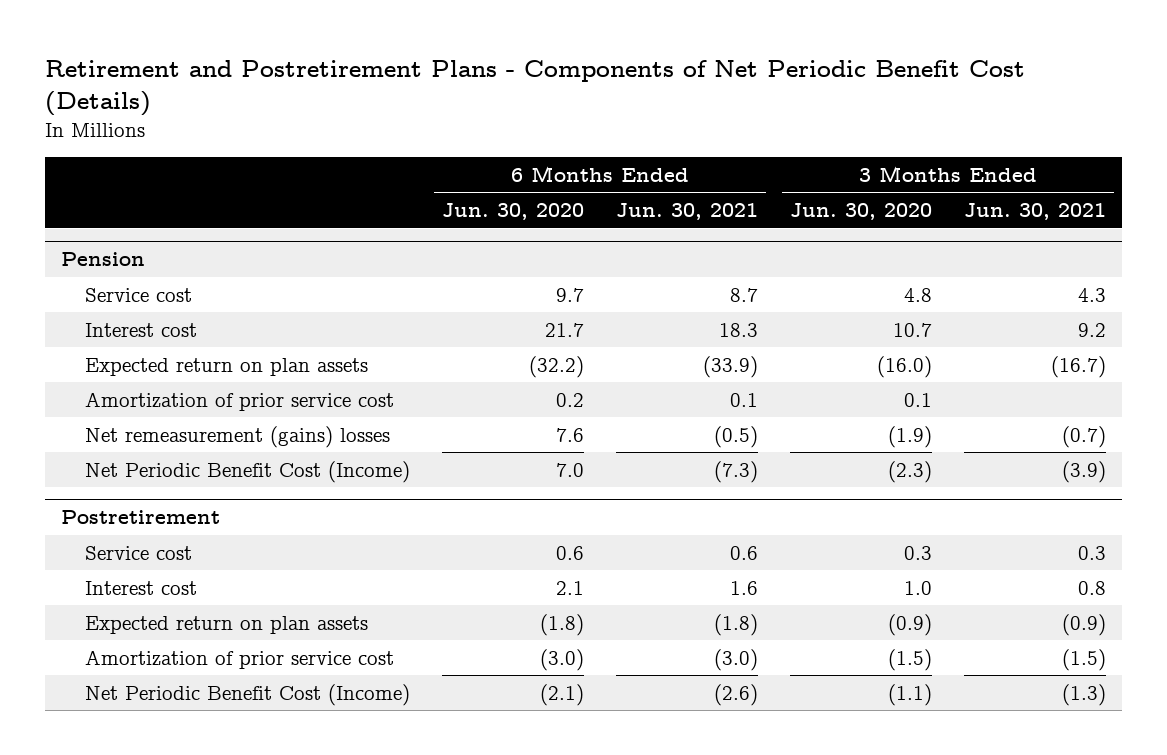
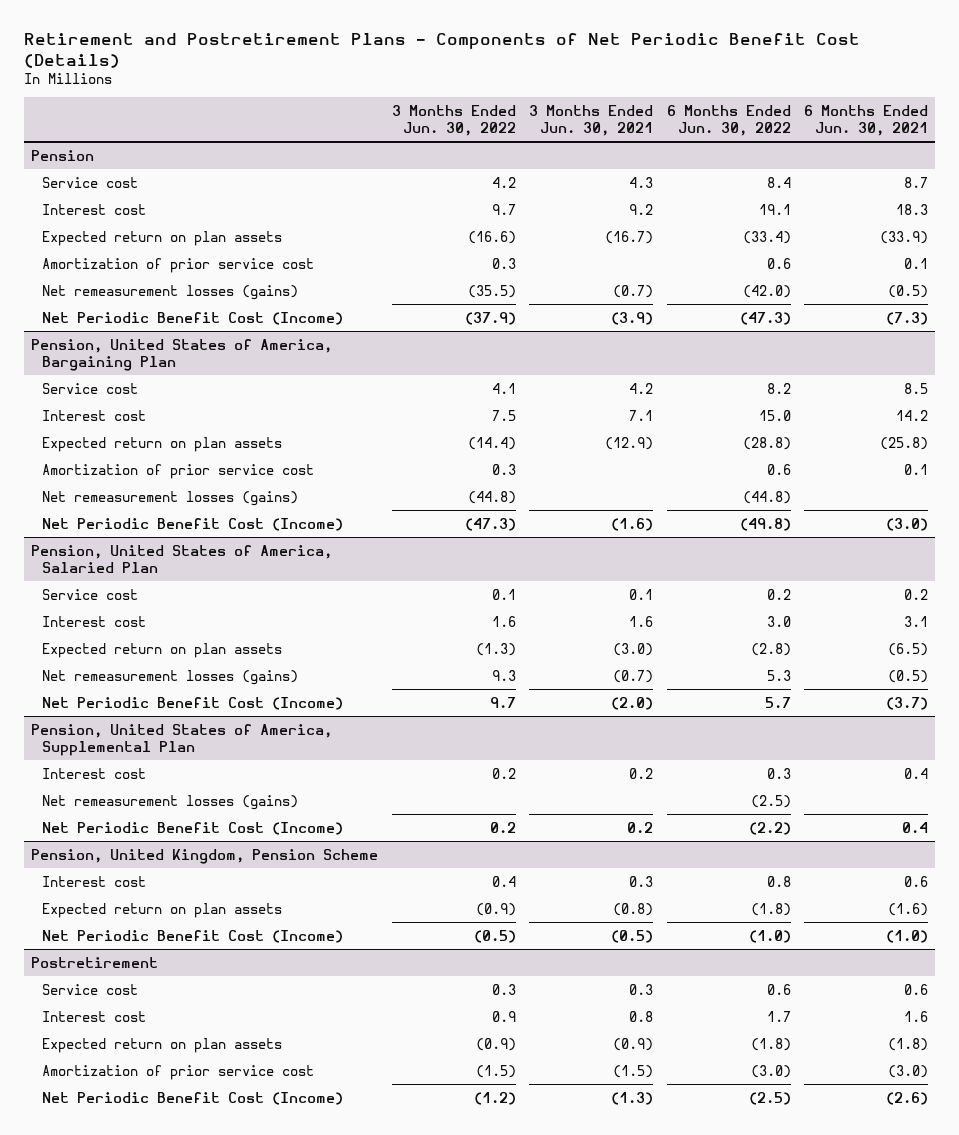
[441,203,584,221] Jun. 30, 2020 -> none
[789,203,932,221] Jun. 30, 2020 -> none
none -> [391,104,516,136] 3 Months Ended Jun. 30, 2022
none -> [666,104,791,136] 6 Months Ended Jun. 30, 2022
[84,425,390,448] Net remeasurement (gains) losses -> [42,284,299,300] Net remeasurement losses (gains)
none -> [31,338,333,371] Pension, United States of America, Bargaining Plan
none -> [42,382,139,394] Service cost
none -> [42,409,147,421] Interest cost
none -> [42,436,283,452] Expected return on plan assets
none -> [42,463,315,479] Amortization of prior service cost
none -> [42,490,299,506] Net remeasurement losses (gains)
none -> [42,517,344,531] Net Periodic Benefit Cost (Income)
none -> [31,544,333,573] Pension, United States of America, Salaried Plan
none -> [42,588,139,600] Service cost
none -> [42,615,147,627] Interest cost
none -> [42,642,283,658] Expected return on plan assets
none -> [42,669,299,685] Net remeasurement losses (gains)
none -> [42,696,344,710] Net Periodic Benefit Cost (Income)
none -> [31,723,333,756] Pension, United States of America, Supplemental Plan
none -> [42,767,147,779] Interest cost
none -> [42,794,299,810] Net remeasurement losses (gains)
none -> [42,821,344,835] Net Periodic Benefit Cost (Income)
none -> [31,848,379,864] Pension, United Kingdom, Pension Scheme
none -> [42,875,147,887] Interest cost
none -> [42,902,283,918] Expected return on plan assets
none -> [42,929,344,943] Net Periodic Benefit Cost (Income)

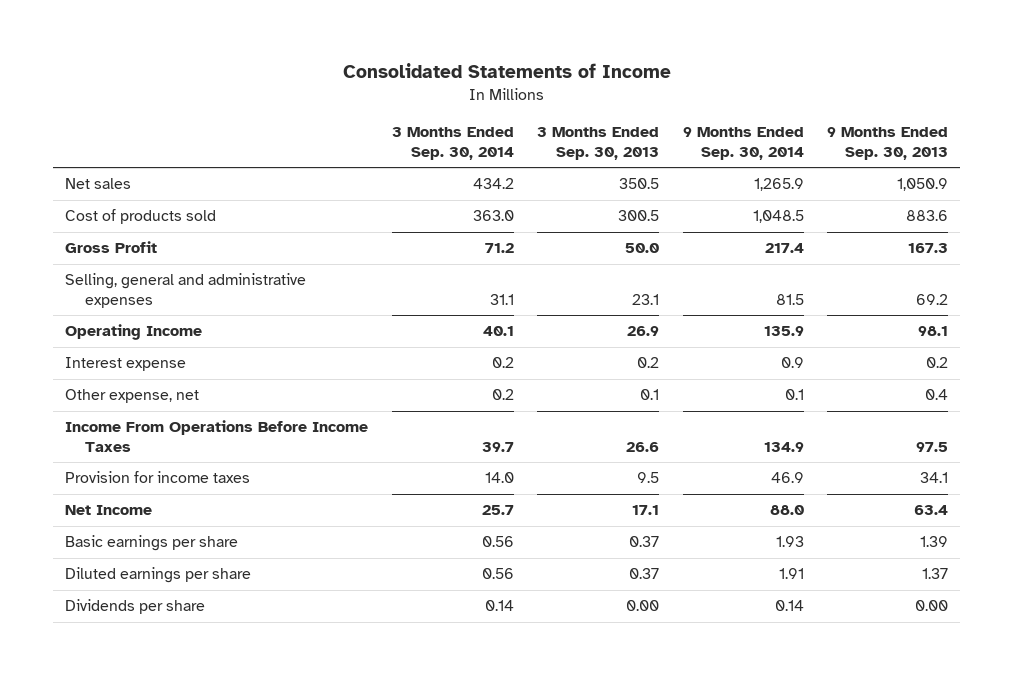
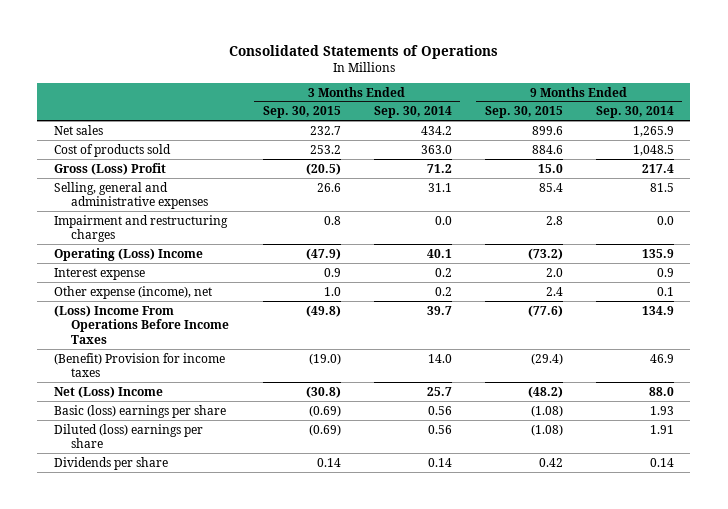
[342,63,671,79] Consolidated Statements of Income -> [228,44,498,59] Consolidated Statements of Operations
[537,127,660,160] 3 Months Ended Sep. 30, 2013 -> none
[827,127,949,160] 9 Months Ended Sep. 30, 2013 -> none
none -> [262,106,341,119] Sep. 30, 2015
none -> [484,106,563,119] Sep. 30, 2015
[64,241,157,254] Gross Profit -> [53,162,166,175] Gross (Loss) Profit
none -> [53,214,228,243] Impairment and restructuring charges
[64,324,202,341] Operating Income -> [53,247,203,261] Operating (Loss) Income
[64,389,199,404] Other expense, net -> [53,285,212,299] Other expense (income), net
[64,420,368,452] Income From Operations Before Income Taxes -> [53,304,230,345] (Loss) Income From Operations Before Income Taxes
[64,471,250,484] Provision for income taxes -> [53,352,225,378] (Benefit) Provision for income taxes
[64,505,152,516] Net Income -> [53,385,163,398] Net (Loss) Income
[64,535,238,552] Basic earnings per share -> [53,404,226,418] Basic (loss) earnings per share
[64,567,251,584] Diluted earnings per share -> [53,423,203,449] Diluted (loss) earnings per share

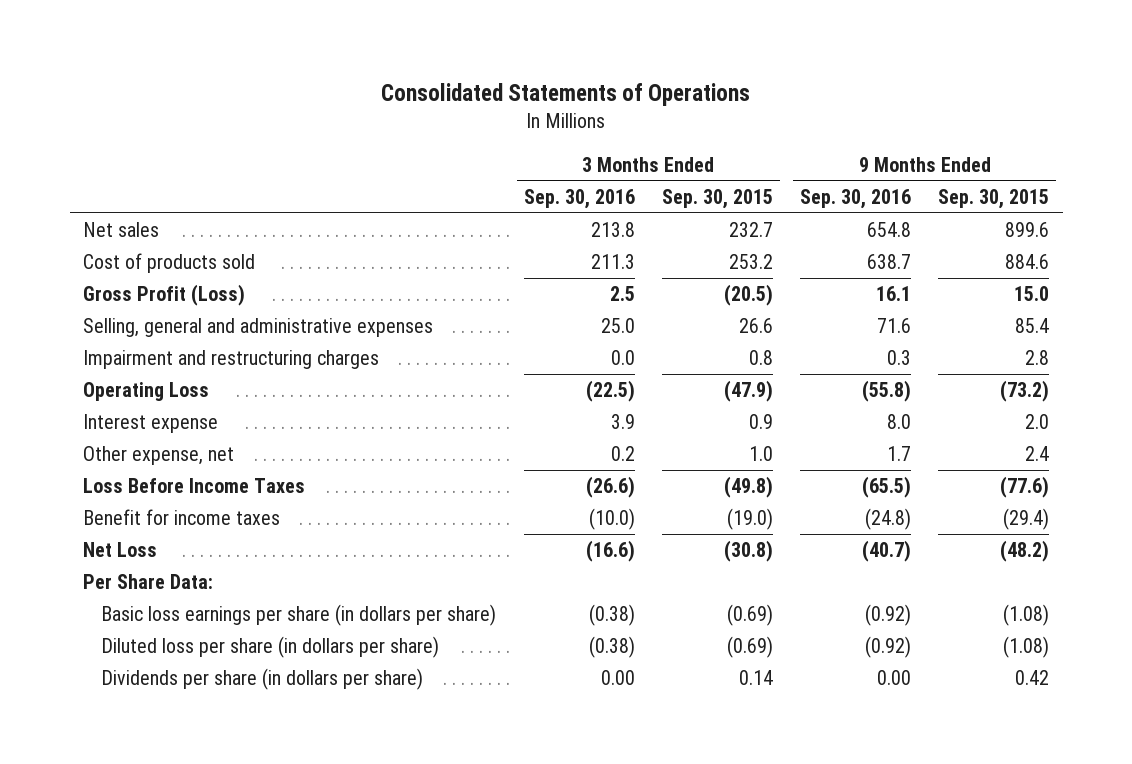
[373,106,452,119] Sep. 30, 2014 -> none
[595,106,674,119] Sep. 30, 2014 -> none
none -> [523,188,635,209] Sep. 30, 2016
none -> [799,188,911,209] Sep. 30, 2016
[53,162,166,175] Gross (Loss) Profit -> [83,284,246,307] Gross Profit (Loss)
[53,247,203,261] Operating (Loss) Income -> [83,382,210,402] Operating Loss
[53,285,212,299] Other expense (income), net -> [83,446,235,466] Other expense, net
[53,304,230,345] (Loss) Income From Operations Before Income Taxes -> [83,478,306,494] Loss Before Income Taxes
[53,352,225,378] (Benefit) Provision for income taxes -> [83,509,281,526] Benefit for income taxes
[53,385,163,398] Net (Loss) Income -> [83,542,158,558] Net Loss
none -> [83,574,214,590] Per Share Data:
[53,404,226,418] Basic (loss) earnings per share -> [101,604,497,627] Basic loss earnings per share (in dollars per share)
[53,423,203,449] Diluted (loss) earnings per share -> [101,636,440,659] Diluted loss per share (in dollars per share)
[53,456,168,470] Dividends per share -> [101,668,424,691] Dividends per share (in dollars per share)

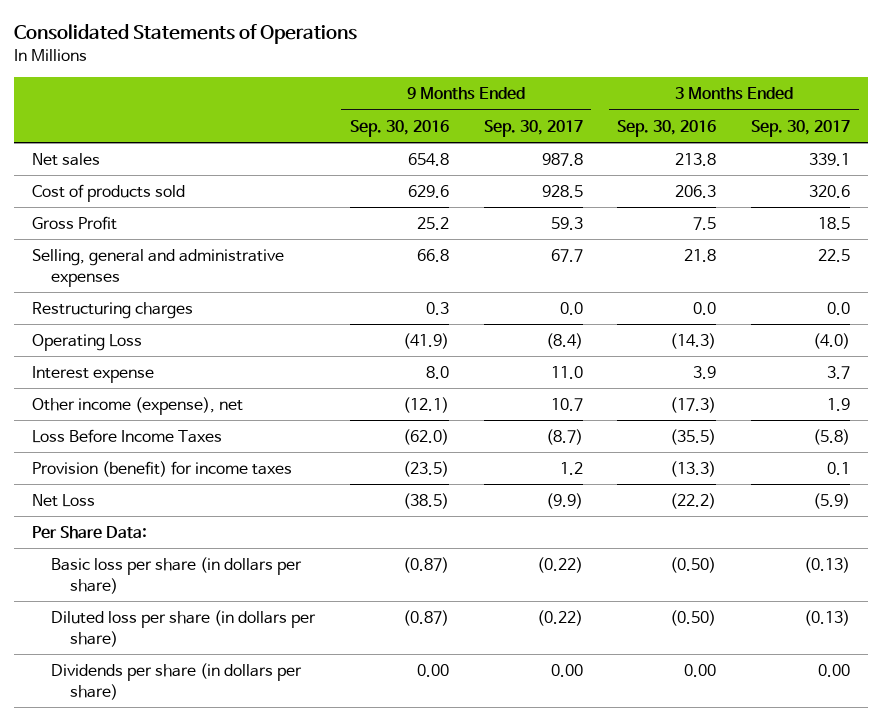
[661,188,773,209] Sep. 30, 2015 -> none
[938,188,1050,209] Sep. 30, 2015 -> none
none -> [483,119,583,137] Sep. 30, 2017
none -> [751,119,851,137] Sep. 30, 2017
[590,254,635,270] 211.3 -> [675,185,717,199] 206.3
[866,254,911,270] 638.7 -> [407,185,449,199] 629.6
[83,284,246,307] Gross Profit (Loss) -> [31,216,117,231] Gross Profit
[609,286,635,302] 2.5 -> [693,217,717,231] 7.5
[875,286,911,302] 16.1 -> [416,217,449,231] 25.2
[600,318,635,334] 25.0 -> [684,249,717,263] 21.8
[876,318,911,334] 71.6 -> [416,249,449,263] 66.8
[83,350,380,370] Impairment and restructuring charges -> [31,302,193,320] Restructuring charges
[585,380,635,403] (22.5) -> [670,333,717,350] (14.3)
[861,380,911,403] (55.8) -> [402,333,449,350] (41.9)
[83,446,235,466] Other expense, net -> [31,397,243,416] Other income (expense), net
[610,446,635,462] 0.2 -> [670,397,717,414] (17.3)
[886,446,911,462] 1.7 -> [402,397,449,414] (12.1)
[585,476,635,499] (26.6) -> [670,429,717,446] (35.5)
[861,476,911,499] (65.5) -> [402,429,449,446] (62.0)
[83,509,281,526] Benefit for income taxes -> [31,461,292,478] Provision (benefit) for income taxes
[588,508,635,531] (10.0) -> [670,461,717,478] (13.3)
[864,508,911,531] (24.8) -> [402,461,449,478] (23.5)
[585,540,635,563] (16.6) -> [670,493,717,510] (22.2)
[861,540,911,563] (40.7) -> [402,493,449,510] (38.5)
[101,604,497,627] Basic loss earnings per share (in dollars per share) -> [50,557,302,594] Basic loss per share (in dollars per share)
[588,604,635,627] (0.38) -> [670,557,717,574] (0.50)
[864,604,911,627] (0.92) -> [402,557,449,574] (0.87)
[588,636,635,659] (0.38) -> [670,610,717,627] (0.50)
[864,636,911,659] (0.92) -> [402,610,449,627] (0.87)

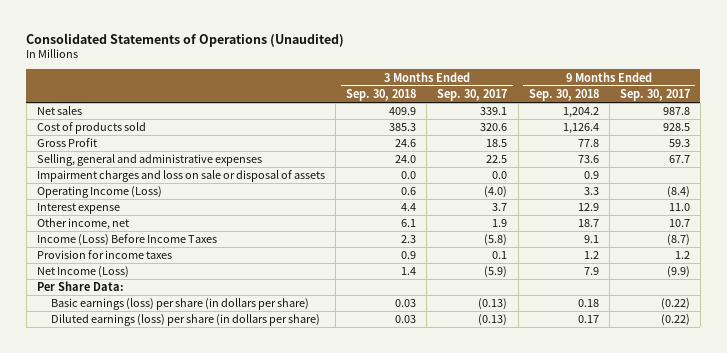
[14,24,358,45] Consolidated Statements of Operations -> [26,32,345,47] Consolidated Statements of Operations (Unaudited)
[349,119,449,137] Sep. 30, 2016 -> none
[617,119,717,137] Sep. 30, 2016 -> none
none -> [346,88,417,101] Sep. 30, 2018
none -> [528,88,599,101] Sep. 30, 2018
[31,302,193,320] Restructuring charges -> none
none -> [37,170,326,183] Impairment charges and loss on sale or disposal of assets
[31,334,142,352] Operating Loss -> [37,186,163,199] Operating Income (Loss)
[31,397,243,416] Other income (expense), net -> [37,218,130,231] Other income, net
[31,429,222,444] Loss Before Income Taxes -> [37,234,218,247] Income (Loss) Before Income Taxes
[31,461,292,478] Provision (benefit) for income taxes -> [37,250,173,260] Provision for income taxes
[31,494,95,508] Net Loss -> [37,266,130,279] Net Income (Loss)
[50,663,302,700] Dividends per share (in dollars per share) -> none
[50,557,302,594] Basic loss per share (in dollars per share) -> [50,298,309,311] Basic earnings (loss) per share (in dollars per share)
[50,610,316,647] Diluted loss per share (in dollars per share) -> [50,314,320,327] Diluted earnings (loss) per share (in dollars per share)

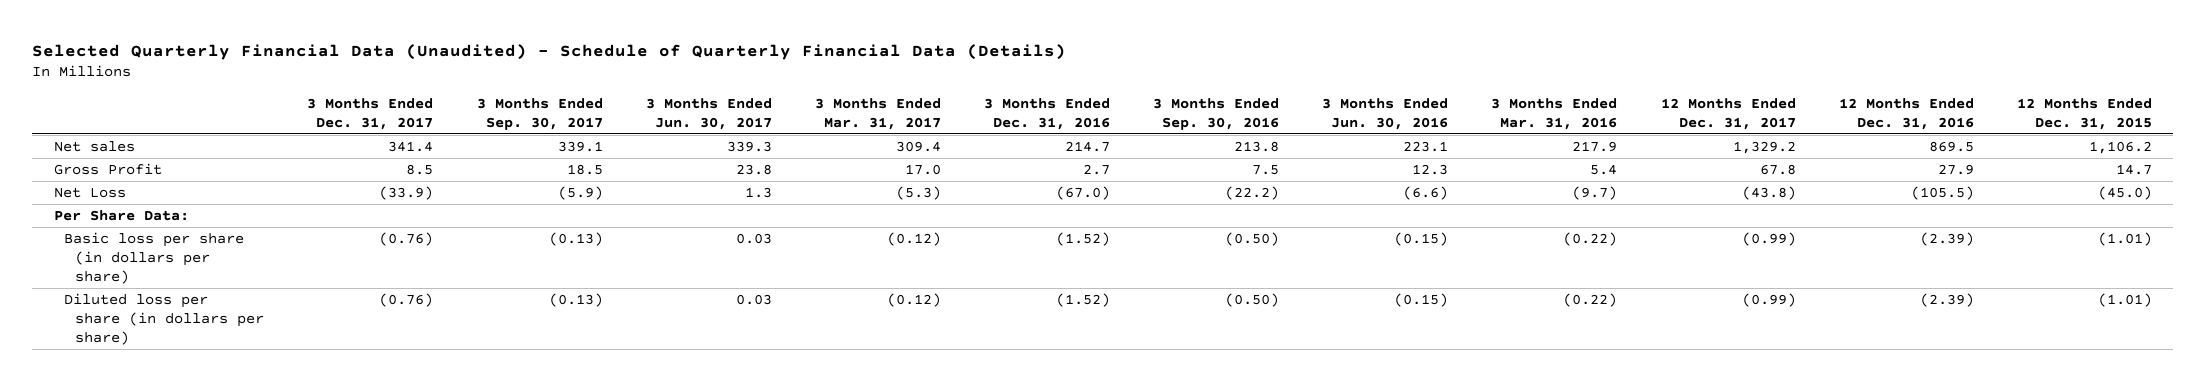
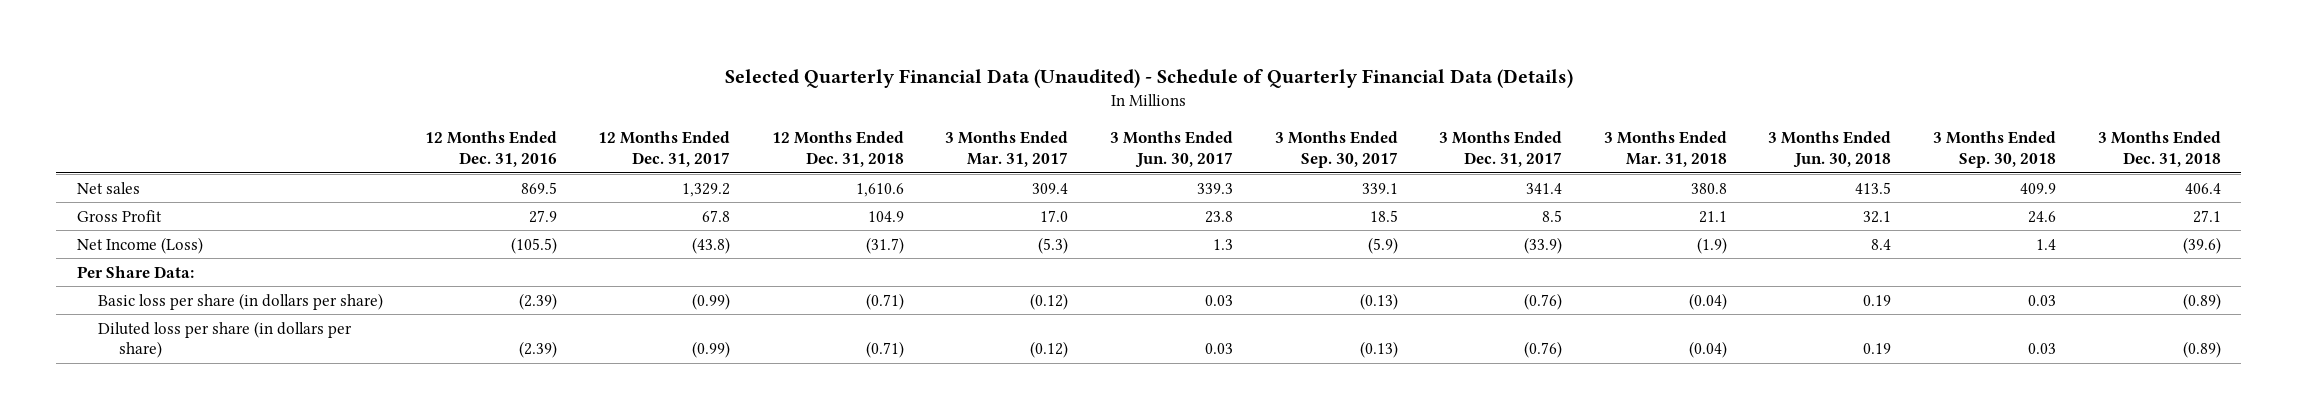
[984,97,1111,130] 3 Months Ended Dec. 31, 2016 -> none
[1153,97,1280,130] 3 Months Ended Sep. 30, 2016 -> none
[1322,97,1449,130] 3 Months Ended Jun. 30, 2016 -> none
[1491,97,1618,130] 3 Months Ended Mar. 31, 2016 -> none
[2016,97,2152,130] 12 Months Ended Dec. 31, 2015 -> none
none -> [771,131,904,167] 12 Months Ended Dec. 31, 2018
none -> [1603,131,1727,167] 3 Months Ended Mar. 31, 2018
none -> [1768,131,1892,168] 3 Months Ended Jun. 30, 2018
none -> [1932,131,2056,168] 3 Months Ended Sep. 30, 2018
none -> [2097,131,2221,167] 3 Months Ended Dec. 31, 2018
[53,187,126,199] Net Loss -> [77,236,204,254] Net Income (Loss)

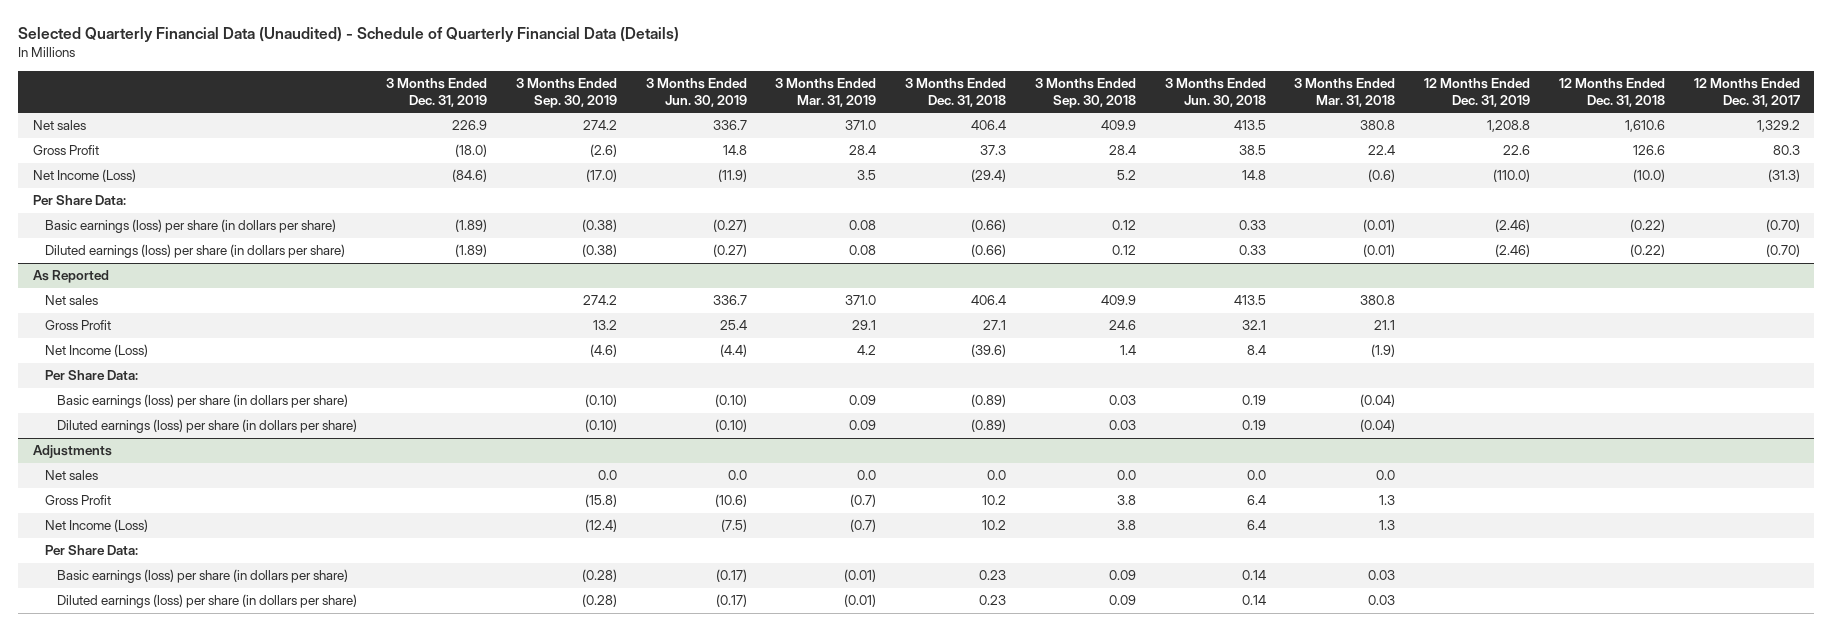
[424,131,557,167] 12 Months Ended Dec. 31, 2016 -> none
[945,131,1069,167] 3 Months Ended Mar. 31, 2017 -> none
[1109,131,1233,168] 3 Months Ended Jun. 30, 2017 -> none
[1274,131,1398,168] 3 Months Ended Sep. 30, 2017 -> none
[1439,131,1563,167] 3 Months Ended Dec. 31, 2017 -> none
none -> [385,78,487,107] 3 Months Ended Dec. 31, 2019
none -> [515,78,617,108] 3 Months Ended Sep. 30, 2019
none -> [645,78,747,107] 3 Months Ended Jun. 30, 2019
none -> [775,78,877,107] 3 Months Ended Mar. 31, 2019
none -> [1424,78,1531,107] 12 Months Ended Dec. 31, 2019
[702,209,731,222] 67.8 -> [1772,145,1800,156] 80.3
[867,210,904,222] 104.9 -> [1632,145,1665,156] 126.6
[1698,210,1727,223] 21.1 -> [1368,145,1396,156] 22.4
[1863,210,1892,223] 32.1 -> [1238,145,1266,156] 38.5
[2027,210,2056,223] 24.6 -> [1108,145,1136,156] 28.4
[2192,209,2221,223] 27.1 -> [980,145,1007,156] 37.3
[692,236,731,254] (43.8) -> [1767,169,1800,183] (31.3)
[865,236,904,254] (31.7) -> [1632,169,1665,183] (10.0)
[1696,236,1727,254] (1.9) -> [1368,169,1396,183] (0.6)
[1871,238,1892,250] 8.4 -> [1241,170,1266,181] 14.8
[2035,238,2056,250] 1.4 -> [1116,170,1136,181] 5.2
[2182,236,2221,254] (39.6) -> [971,169,1007,183] (29.4)
[97,292,383,310] Basic loss per share (in dollars per share) -> [45,219,337,234] Basic earnings (loss) per share (in dollars per share)
[692,292,731,310] (0.99) -> [1765,219,1800,233] (0.70)
[865,292,904,310] (0.71) -> [1629,219,1665,233] (0.22)
[1688,292,1727,310] (0.04) -> [1363,219,1396,233] (0.01)
[1863,294,1892,306] 0.19 -> [1238,220,1266,231] 0.33
[2027,294,2056,306] 0.03 -> [1111,220,1136,231] 0.12
[2182,292,2221,310] (0.89) -> [971,219,1007,233] (0.66)
[97,320,352,359] Diluted loss per share (in dollars per share) -> [45,244,346,259] Diluted earnings (loss) per share (in dollars per share)
[692,341,731,359] (0.99) -> [1765,244,1800,258] (0.70)
[865,341,904,359] (0.71) -> [1629,244,1665,258] (0.22)
[1688,341,1727,359] (0.04) -> [1363,244,1396,258] (0.01)
[1863,343,1892,355] 0.19 -> [1238,245,1266,256] 0.33
[2027,343,2056,355] 0.03 -> [1111,245,1136,256] 0.12
[2182,341,2221,359] (0.89) -> [971,244,1007,258] (0.66)
none -> [32,270,109,284] As Reported
none -> [45,295,99,306] Net sales
none -> [45,320,112,331] Gross Profit
none -> [45,344,149,358] Net Income (Loss)
none -> [45,370,139,381] Per Share Data:
none -> [57,394,349,409] Basic earnings (loss) per share (in dollars per share)
none -> [57,419,358,434] Diluted earnings (loss) per share (in dollars per share)
none -> [32,445,112,459] Adjustments
none -> [45,470,99,481] Net sales
none -> [45,495,112,506] Gross Profit
none -> [45,519,149,533] Net Income (Loss)
none -> [45,545,139,556] Per Share Data:
none -> [57,569,349,584] Basic earnings (loss) per share (in dollars per share)
none -> [57,594,358,609] Diluted earnings (loss) per share (in dollars per share)

